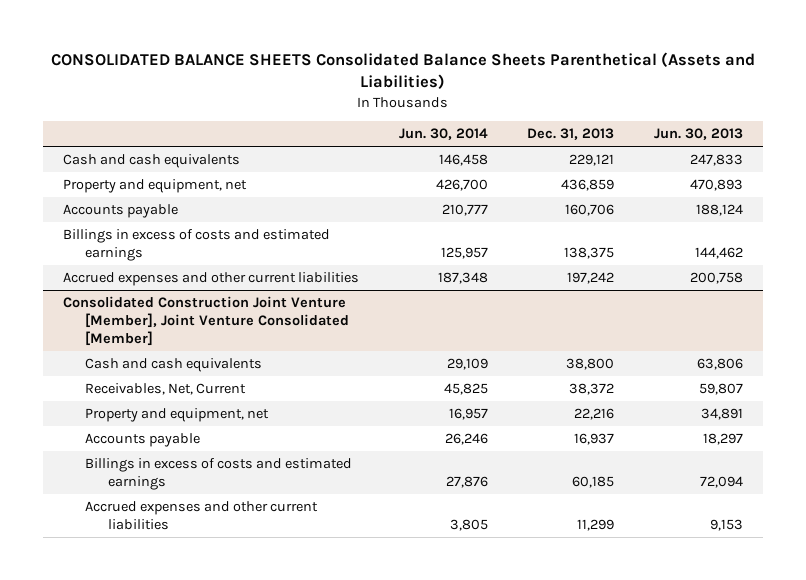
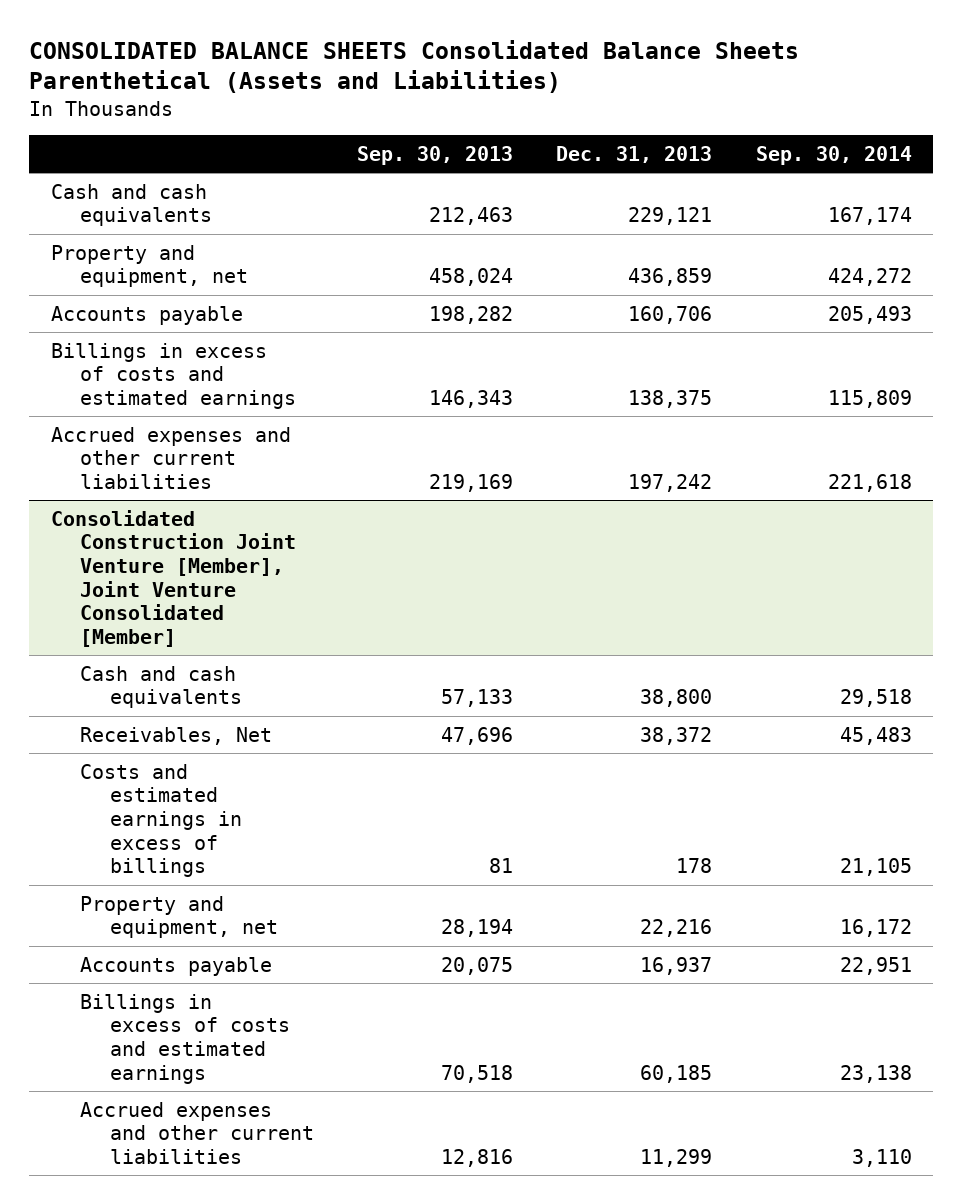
[398,128,488,141] Jun. 30, 2014 -> none
[654,128,744,141] Jun. 30, 2013 -> none
none -> [357,145,514,165] Sep. 30, 2013
none -> [755,145,912,165] Sep. 30, 2014
[85,383,247,396] Receivables, Net, Current -> [80,726,273,745] Receivables, Net
none -> [80,763,243,878] Costs and estimated earnings in excess of billings

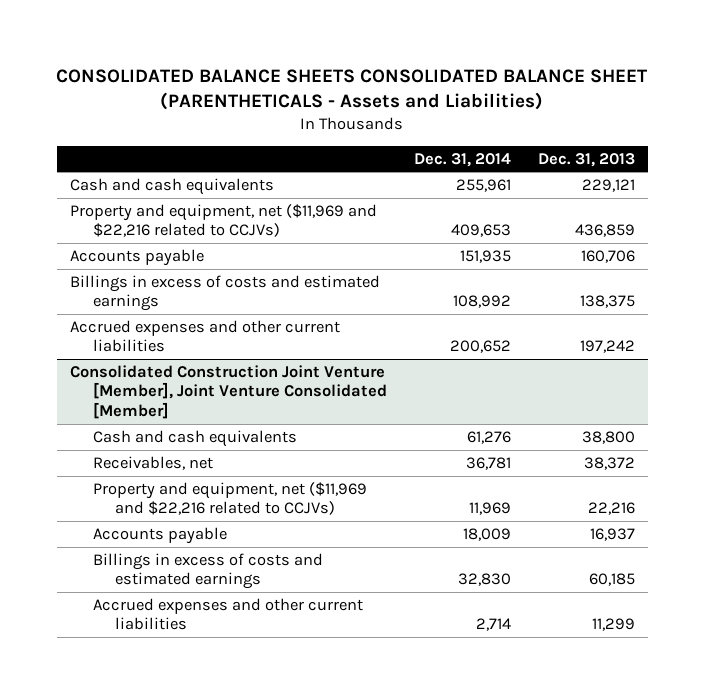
[29,40,800,94] CONSOLIDATED BALANCE SHEETS Consolidated Balance Sheets Parenthetical (Assets and Liabilities) -> [56,69,648,111] CONSOLIDATED BALANCE SHEETS CONSOLIDATED BALANCE SHEET (PARENTHETICALS - Assets and Liabilities)
[357,145,514,165] Sep. 30, 2013 -> none
[755,145,912,165] Sep. 30, 2014 -> none
none -> [413,152,511,167] Dec. 31, 2014
[50,244,249,288] Property and equipment, net -> [70,203,378,238] Property and equipment, net ($11,969 and $22,216 related to CCJVs)
[80,763,243,878] Costs and estimated earnings in excess of billings -> none
[80,726,273,745] Receivables, Net -> [92,455,213,470] Receivables, net
[80,895,279,939] Property and equipment, net -> [92,481,367,516] Property and equipment, net ($11,969 and $22,216 related to CCJVs)

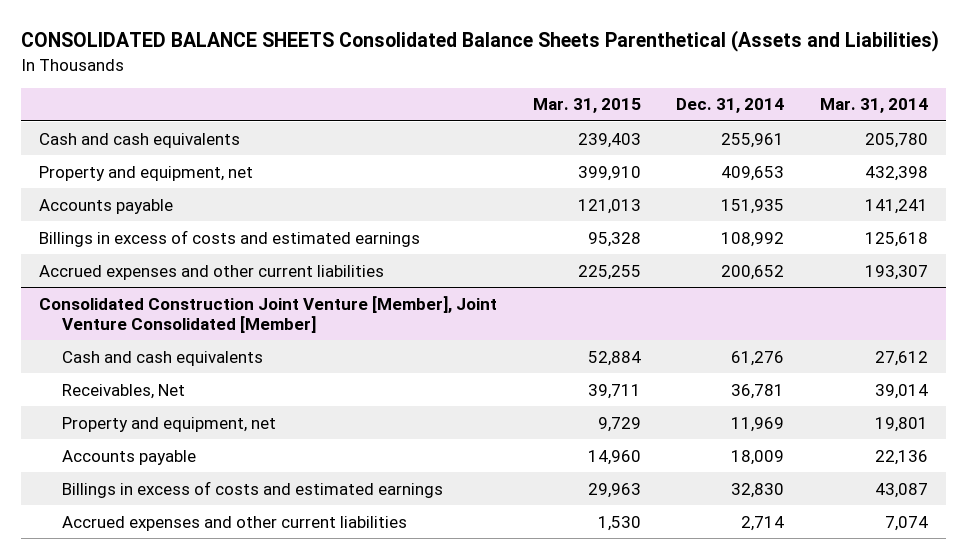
[56,69,648,111] CONSOLIDATED BALANCE SHEETS CONSOLIDATED BALANCE SHEET (PARENTHETICALS - Assets and Liabilities) -> [20,30,939,53] CONSOLIDATED BALANCE SHEETS Consolidated Balance Sheets Parenthetical (Assets and Liabilities)
[537,152,635,167] Dec. 31, 2013 -> none
none -> [532,98,641,114] Mar. 31, 2015
none -> [820,98,929,114] Mar. 31, 2014
[70,203,378,238] Property and equipment, net ($11,969 and $22,216 related to CCJVs) -> [38,165,253,181] Property and equipment, net
[92,455,213,470] Receivables, net -> [61,383,185,399] Receivables, Net
[92,481,367,516] Property and equipment, net ($11,969 and $22,216 related to CCJVs) -> [61,416,276,432] Property and equipment, net

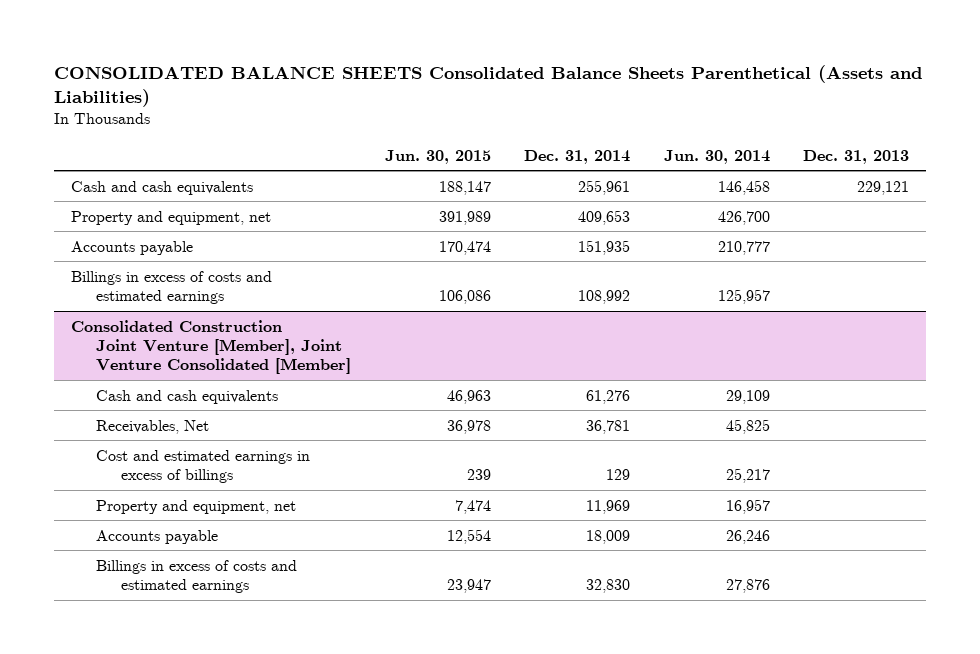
[532,98,641,114] Mar. 31, 2015 -> none
[820,98,929,114] Mar. 31, 2014 -> none
none -> [384,149,491,164] Jun. 30, 2015
none -> [663,149,770,164] Jun. 30, 2014
none -> [803,149,910,164] Dec. 31, 2013
[38,264,384,280] Accrued expenses and other current liabilities -> none
none -> [96,449,311,484] Cost and estimated earnings in excess of billings
[61,515,407,531] Accrued expenses and other current liabilities -> none

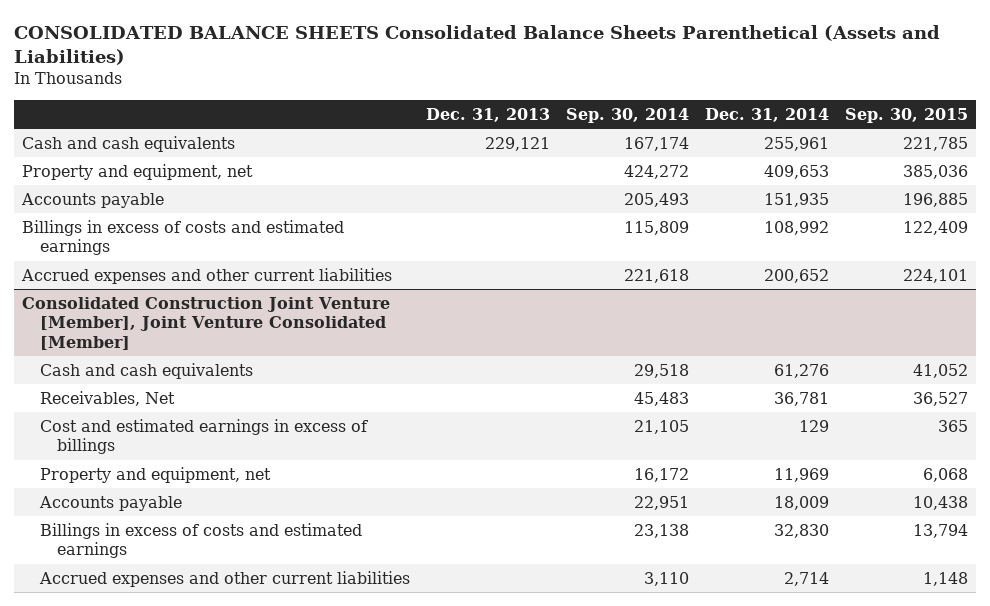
[384,149,491,164] Jun. 30, 2015 -> none
[663,149,770,164] Jun. 30, 2014 -> none
none -> [565,108,689,124] Sep. 30, 2014
none -> [844,108,968,124] Sep. 30, 2015
none -> [21,267,393,284] Accrued expenses and other current liabilities
none -> [38,570,410,587] Accrued expenses and other current liabilities

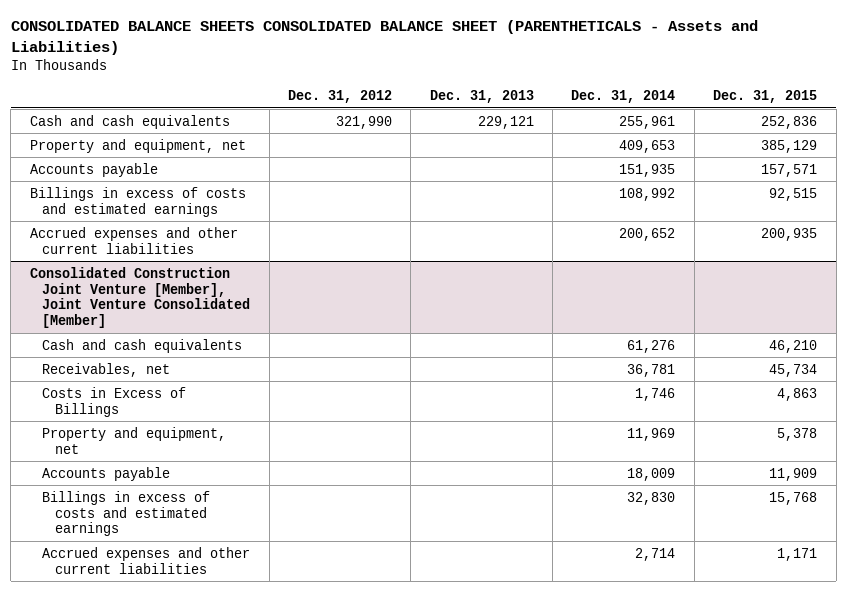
[14,24,941,66] CONSOLIDATED BALANCE SHEETS Consolidated Balance Sheets Parenthetical (Assets and Liabilities) -> [10,20,758,56] CONSOLIDATED BALANCE SHEETS CONSOLIDATED BALANCE SHEET (PARENTHETICALS - Assets and Liabilities)
[565,108,689,124] Sep. 30, 2014 -> none
[844,108,968,124] Sep. 30, 2015 -> none
none -> [287,89,392,103] Dec. 31, 2012
none -> [713,89,818,103] Dec. 31, 2015
[39,390,175,406] Receivables, Net -> [42,362,171,377] Receivables, net
[39,418,368,455] Cost and estimated earnings in excess of billings -> [42,386,187,417] Costs in Excess of Billings
[798,419,829,432] 129 -> [635,387,676,401] 1,746

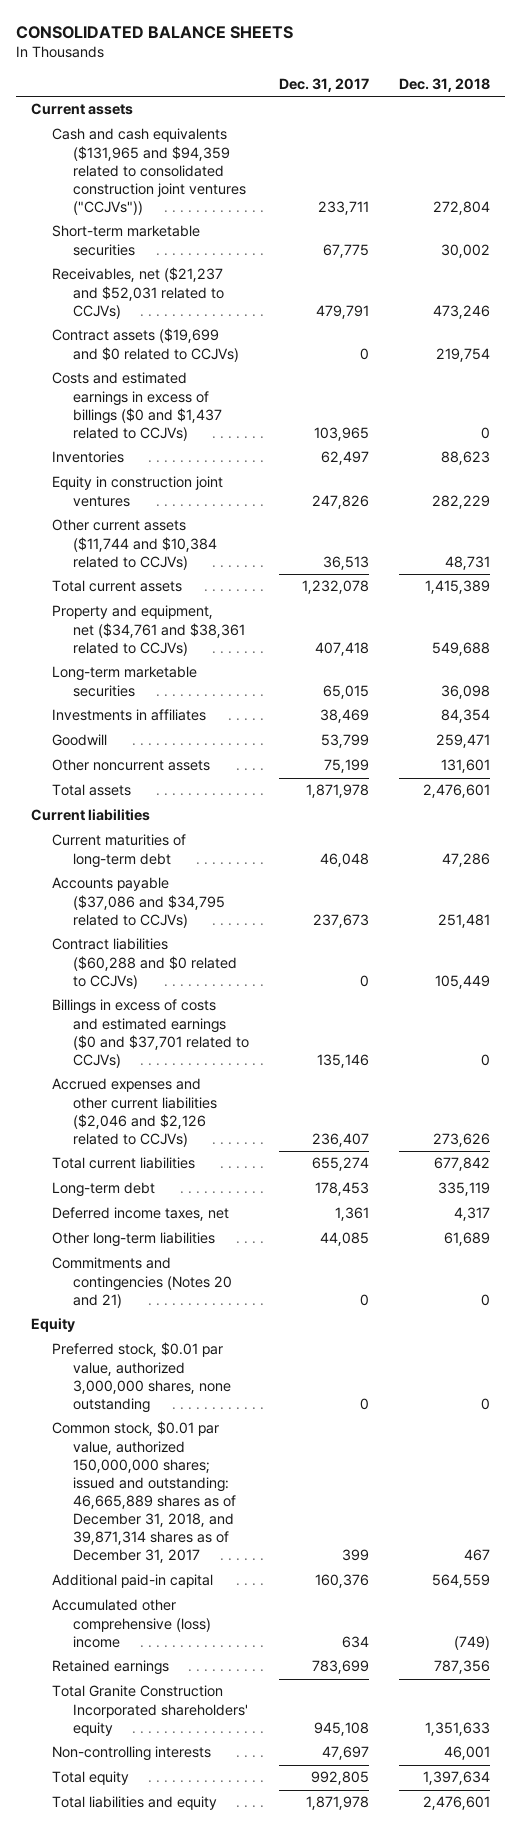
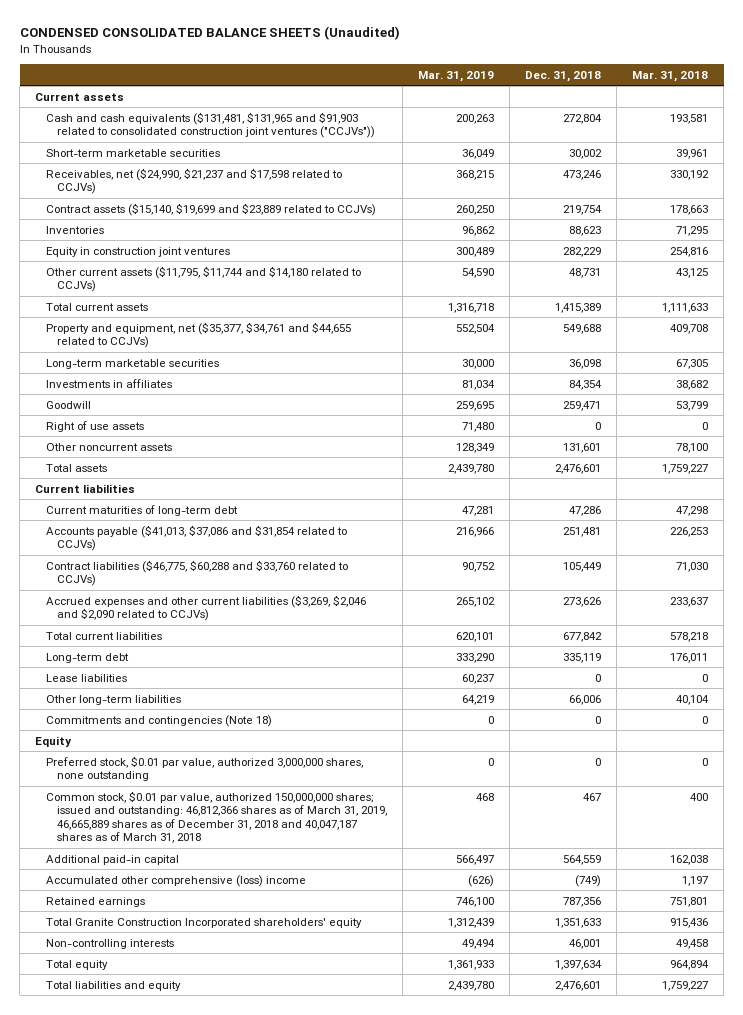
[15,25,293,39] CONSOLIDATED BALANCE SHEETS -> [19,26,400,41] CONDENSED CONSOLIDATED BALANCE SHEETS (Unaudited)
[279,77,370,92] Dec. 31, 2017 -> none
none -> [417,70,494,82] Mar. 31, 2019
none -> [632,70,709,82] Mar. 31, 2018
[51,128,247,215] Cash and cash equivalents ($131,965 and $94,359 related to consolidated construction joint ventures ("CCJVs")) -> [46,111,375,139] Cash and cash equivalents ($131,481, $131,965 and $91,903 related to consolidated construction joint ventures ("CCJVs"))
[51,372,223,441] Costs and estimated earnings in excess of billings ($0 and $1,437 related to CCJVs) -> none
[51,267,225,319] Receivables, net ($21,237 and $52,031 related to CCJVs) -> [46,167,343,195] Receivables, net ($24,990, $21,237 and $17,598 related to CCJVs)
[51,328,240,362] Contract assets ($19,699 and $0 related to CCJVs) -> [46,202,377,216] Contract assets ($15,140, $19,699 and $23,889 related to CCJVs)
[51,519,218,570] Other current assets ($11,744 and $10,384 related to CCJVs) -> [46,265,362,293] Other current assets ($11,795, $11,744 and $14,180 related to CCJVs)
[51,605,246,656] Property and equipment, net ($34,761 and $38,361 related to CCJVs) -> [46,321,352,349] Property and equipment, net ($35,377, $34,761 and $44,655 related to CCJVs)
none -> [46,420,145,432] Right of use assets
[51,999,250,1068] Billings in excess of costs and estimated earnings ($0 and $37,701 related to CCJVs) -> none
[51,877,226,928] Accounts payable ($37,086 and $34,795 related to CCJVs) -> [46,524,348,552] Accounts payable ($41,013, $37,086 and $31,854 related to CCJVs)
[51,938,238,989] Contract liabilities ($60,288 and $0 related to CCJVs) -> [46,559,349,587] Contract liabilities ($46,775, $60,288 and $33,760 related to CCJVs)
[51,1078,218,1147] Accrued expenses and other current liabilities ($2,046 and $2,126 related to CCJVs) -> [46,594,367,622] Accrued expenses and other current liabilities ($3,269, $2,046 and $2,090 related to CCJVs)
[51,1207,229,1222] Deferred income taxes, net -> none
none -> [46,673,128,682] Lease liabilities
[443,1232,490,1247] 61,689 -> [568,694,601,705] 66,006
[51,1257,233,1308] Commitments and contingencies (Notes 20 and 21) -> [46,714,273,727] Commitments and contingencies (Note 18)
[51,1421,237,1564] Common stock, $0.01 par value, authorized 150,000,000 shares; issued and outstanding: 46,665,889 shares as of December 31, 2018, and 39,871,314 shares as of December 31, 2017 -> [46,790,387,844] Common stock, $0.01 par value, authorized 150,000,000 shares; issued and outstanding: 46,812,366 shares as of March 31, 2019, 46,665,889 shares as of December 31, 2018 and 40,047,187 shares as of March 31, 2018

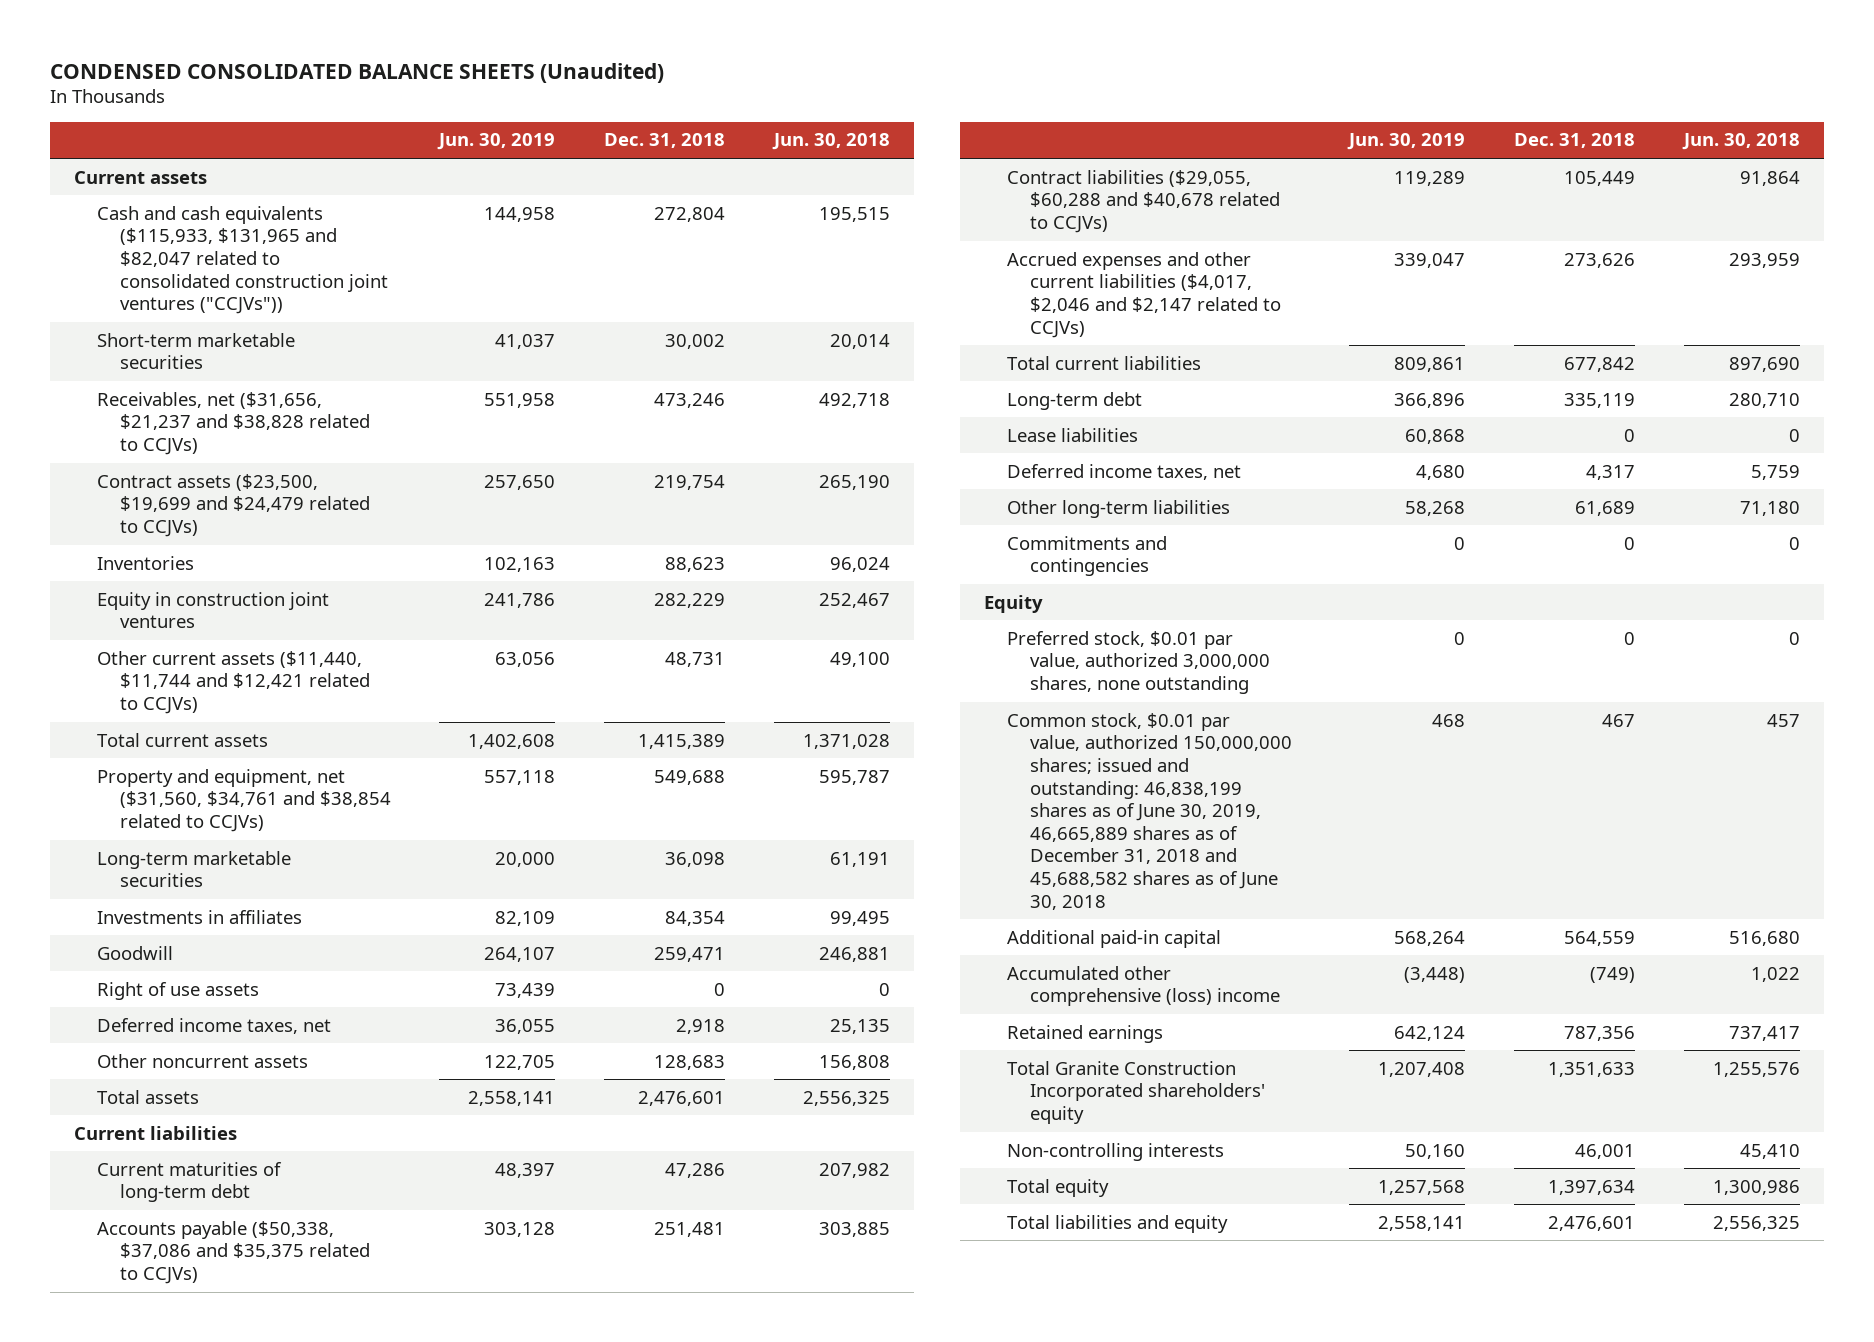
[417,70,494,82] Mar. 31, 2019 -> none
[632,70,709,82] Mar. 31, 2018 -> none
none -> [437,133,556,151] Jun. 30, 2019
none -> [771,133,890,151] Jun. 30, 2018
[46,111,375,139] Cash and cash equivalents ($131,481, $131,965 and $91,903 related to consolidated construction joint ventures ("CCJVs")) -> [97,205,388,315] Cash and cash equivalents ($115,933, $131,965 and $82,047 related to consolidated construction joint ventures ("CCJVs"))
[46,167,343,195] Receivables, net ($24,990, $21,237 and $17,598 related to CCJVs) -> [97,391,370,455] Receivables, net ($31,656, $21,237 and $38,828 related to CCJVs)
[46,202,377,216] Contract assets ($15,140, $19,699 and $23,889 related to CCJVs) -> [97,473,370,537] Contract assets ($23,500, $19,699 and $24,479 related to CCJVs)
[46,265,362,293] Other current assets ($11,795, $11,744 and $14,180 related to CCJVs) -> [97,650,370,714] Other current assets ($11,440, $11,744 and $12,421 related to CCJVs)
[46,321,352,349] Property and equipment, net ($35,377, $34,761 and $44,655 related to CCJVs) -> [97,768,391,832] Property and equipment, net ($31,560, $34,761 and $38,854 related to CCJVs)
none -> [97,1017,332,1034] Deferred income taxes, net
[562,442,601,453] 131,601 -> [654,1054,726,1070] 128,683
[46,524,348,552] Accounts payable ($41,013, $37,086 and $31,854 related to CCJVs) -> [97,1220,370,1284] Accounts payable ($50,338, $37,086 and $35,375 related to CCJVs)
[46,559,349,587] Contract liabilities ($46,775, $60,288 and $33,760 related to CCJVs) -> [1007,169,1280,233] Contract liabilities ($29,055, $60,288 and $40,678 related to CCJVs)
[46,594,367,622] Accrued expenses and other current liabilities ($3,269, $2,046 and $2,090 related to CCJVs) -> [1007,251,1281,338] Accrued expenses and other current liabilities ($4,017, $2,046 and $2,147 related to CCJVs)
none -> [1007,463,1242,480] Deferred income taxes, net
[568,694,601,705] 66,006 -> [1575,500,1636,516] 61,689
[46,714,273,727] Commitments and contingencies (Note 18) -> [1007,535,1168,577] Commitments and contingencies
[46,790,387,844] Common stock, $0.01 par value, authorized 150,000,000 shares; issued and outstanding: 46,812,366 shares as of March 31, 2019, 46,665,889 shares as of December 31, 2018 and 40,047,187 shares as of March 31, 2018 -> [1007,712,1292,910] Common stock, $0.01 par value, authorized 150,000,000 shares; issued and outstanding: 46,838,199 shares as of June 30, 2019, 46,665,889 shares as of December 31, 2018 and 45,688,582 shares as of June 30, 2018

